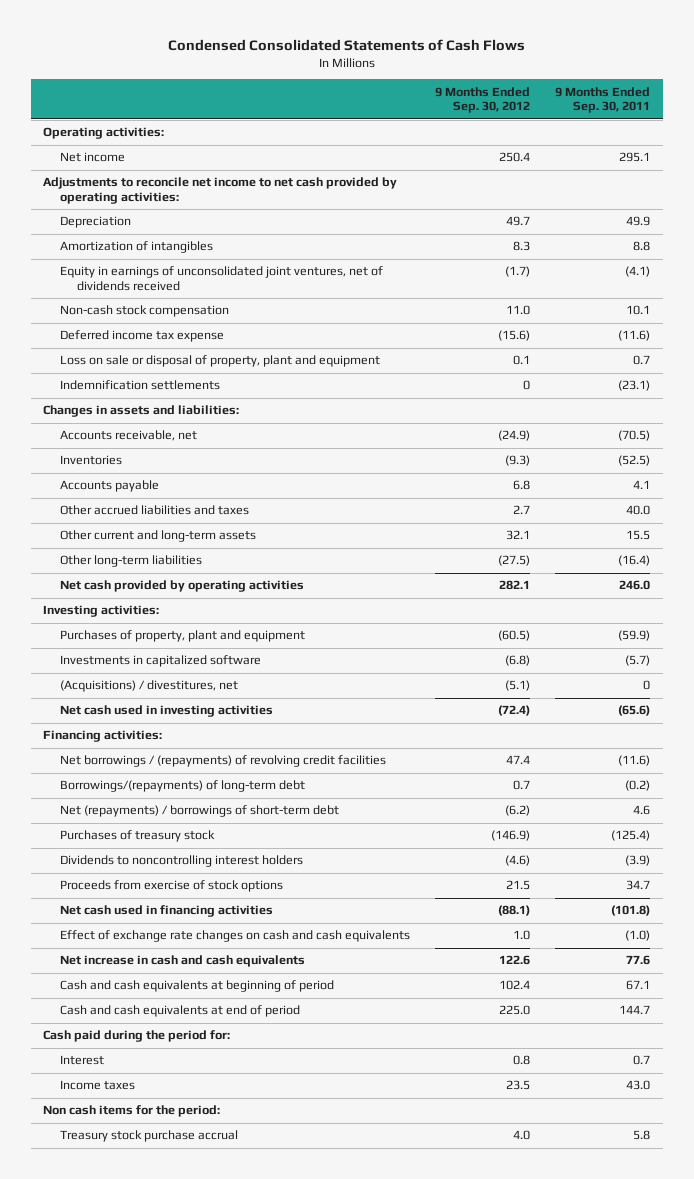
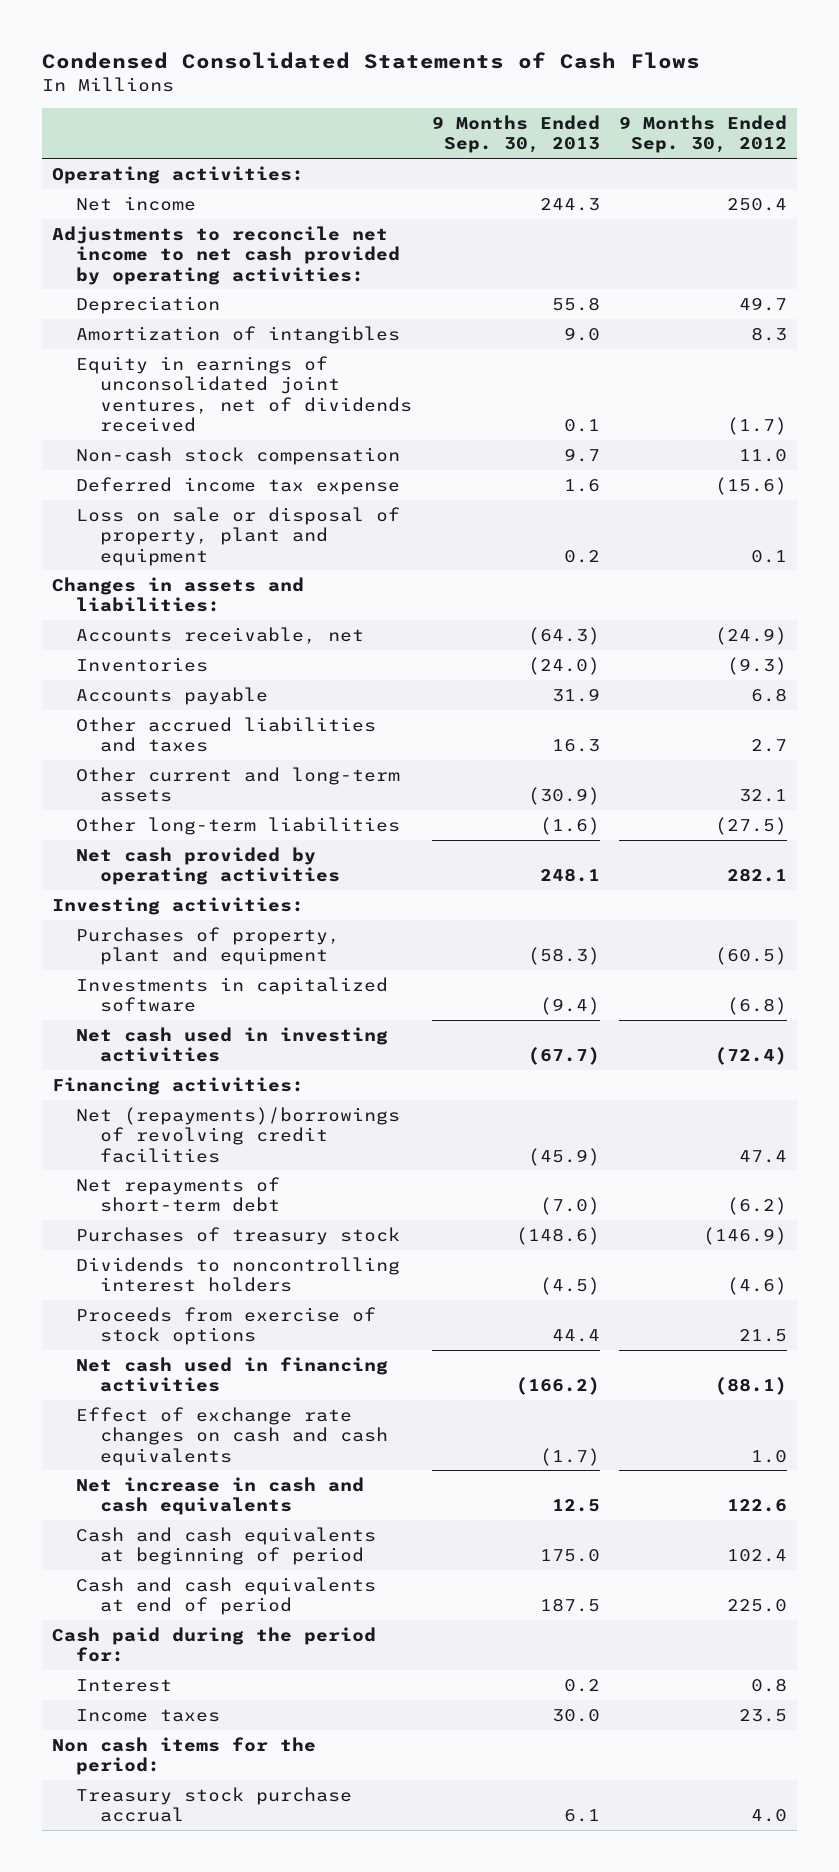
[555,86,651,114] 9 Months Ended Sep. 30, 2011 -> none
none -> [431,115,600,154] 9 Months Ended Sep. 30, 2013
[60,380,221,391] Indemnification settlements -> none
[60,680,239,693] (Acquisitions) / divestitures, net -> none
[60,780,306,793] Borrowings/(repayments) of long-term debt -> none
[60,755,387,768] Net borrowings / (repayments) of revolving credit facilities -> [75,1106,400,1163] Net (repayments)/borrowings of revolving credit facilities
[60,805,340,818] Net (repayments) / borrowings of short-term debt -> [75,1176,281,1213] Net repayments of short-term debt

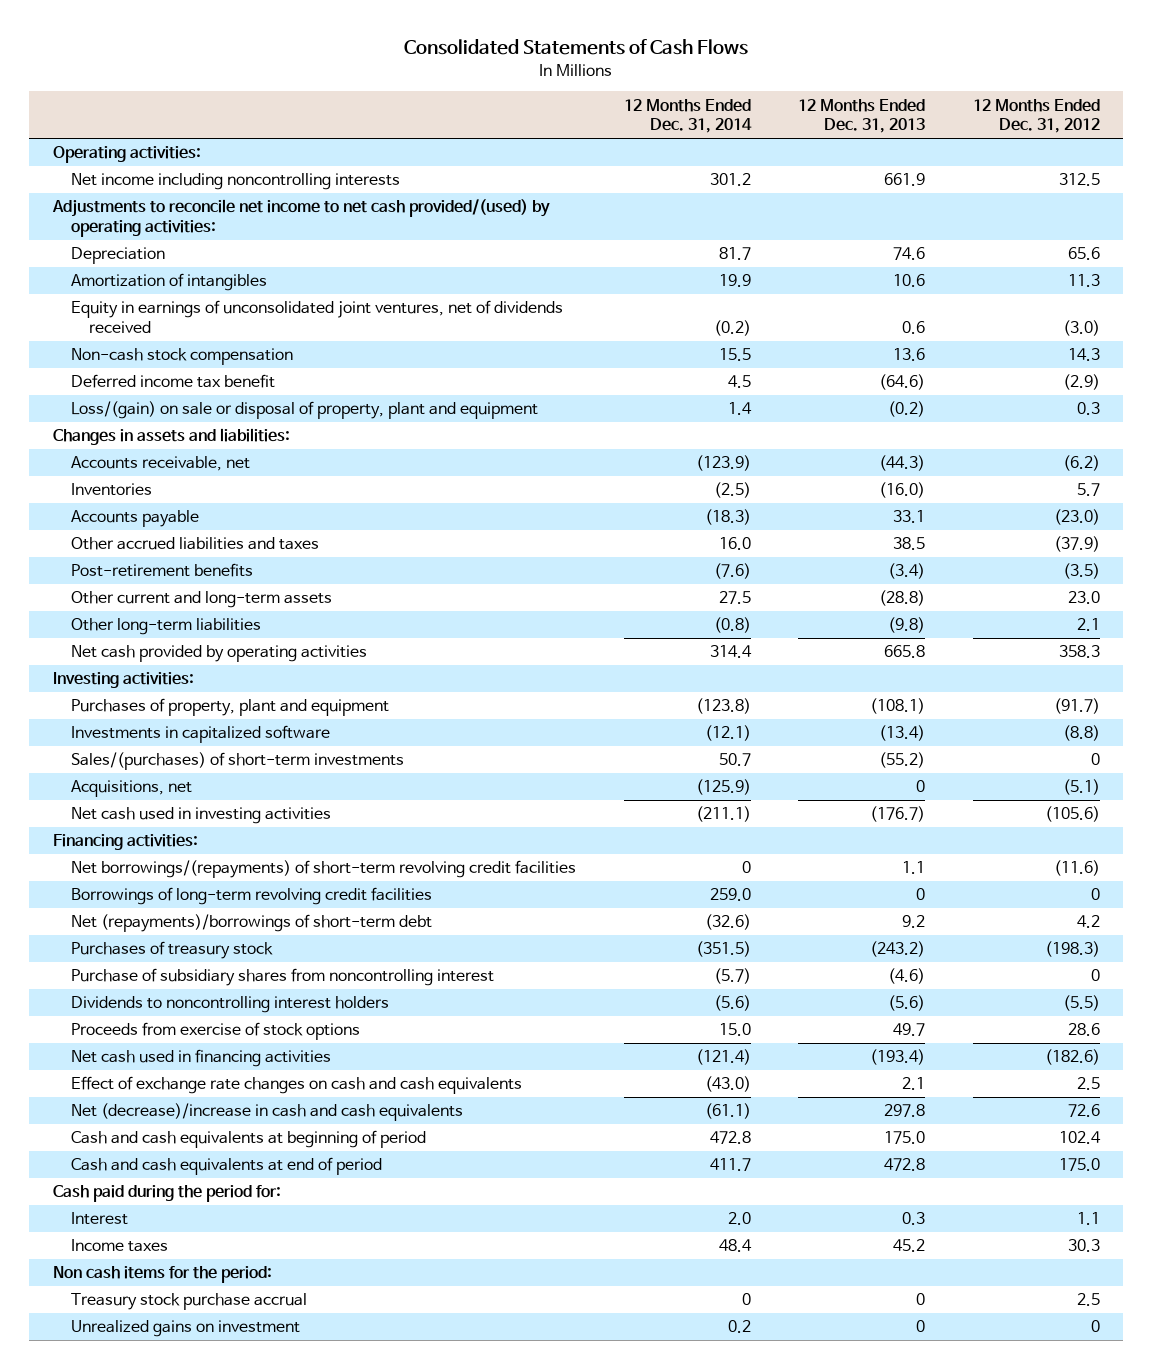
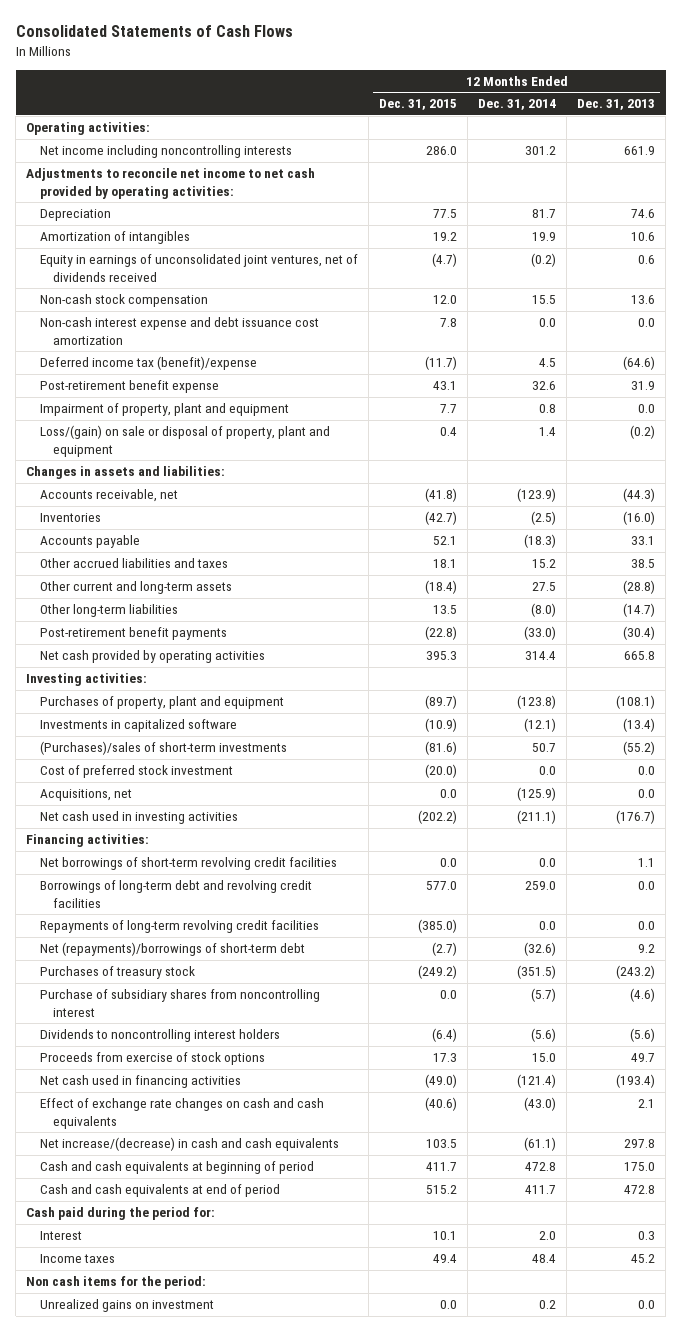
[972,98,1100,134] 12 Months Ended Dec. 31, 2012 -> none
none -> [378,99,457,111] Dec. 31, 2015
[52,199,551,237] Adjustments to reconcile net income to net cash provided/(used) by operating activities: -> [26,168,316,199] Adjustments to reconcile net income to net cash provided by operating activities:
none -> [39,317,319,345] Non-cash interest expense and debt issuance cost amortization
[71,374,276,389] Deferred income tax benefit -> [39,356,257,371] Deferred income tax (benefit)/expense
none -> [39,380,219,394] Post-retirement benefit expense
none -> [39,403,289,417] Impairment of property, plant and equipment
[71,563,254,578] Post-retirement benefits -> none
[718,537,751,551] 16.0 -> [531,559,556,569] 15.2
[713,617,751,634] (0.8) -> [530,603,556,618] (8.0)
[888,617,926,634] (9.8) -> [623,603,656,618] (14.7)
none -> [39,627,227,641] Post-retirement benefit payments
[71,752,405,771] Sales/(purchases) of short-term investments -> [39,741,287,756] (Purchases)/sales of short-term investments
none -> [39,765,233,779] Cost of preferred stock investment
[916,780,926,793] 0 -> [638,789,656,799] 0.0
[71,860,577,879] Net borrowings/(repayments) of short-term revolving credit facilities -> [39,857,337,871] Net borrowings of short-term revolving credit facilities
[741,861,751,874] 0 -> [538,858,556,868] 0.0
[71,887,433,906] Borrowings of long-term revolving credit facilities -> [39,880,312,908] Borrowings of long-term debt and revolving credit facilities
[916,888,926,901] 0 -> [638,881,656,891] 0.0
none -> [39,920,319,934] Repayments of long-term revolving credit facilities
[71,1103,464,1122] Net (decrease)/increase in cash and cash equivalents -> [39,1137,339,1152] Net increase/(decrease) in cash and cash equivalents
[71,1293,308,1311] Treasury stock purchase accrual -> none
[916,1320,926,1333] 0 -> [638,1300,656,1310] 0.0

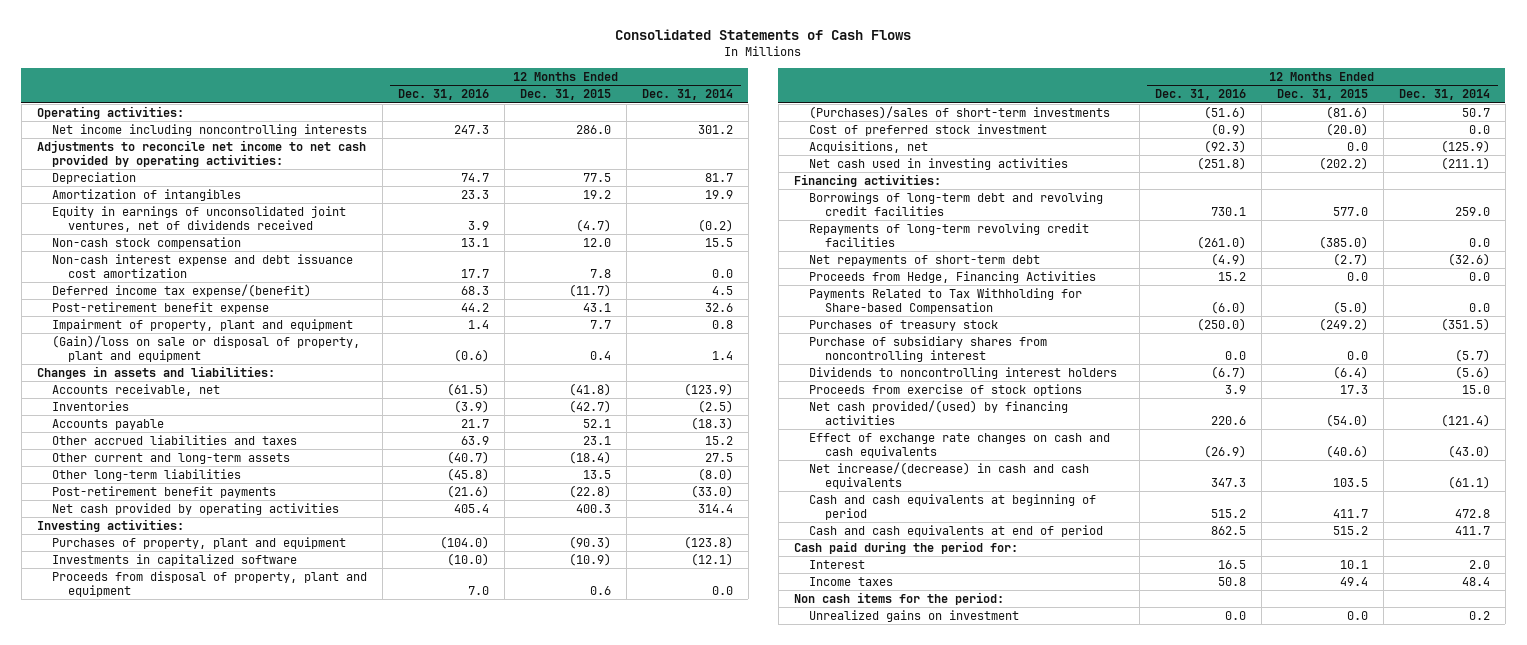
[577,99,656,111] Dec. 31, 2013 -> none
none -> [398,89,490,101] Dec. 31, 2016
[39,356,257,371] Deferred income tax (benefit)/expense -> [52,284,312,298] Deferred income tax expense/(benefit)
[39,425,330,457] Loss/(gain) on sale or disposal of property, plant and equipment -> [52,335,361,362] (Gain)/loss on sale or disposal of property, plant and equipment
[432,559,457,569] 18.1 -> [583,436,612,446] 23.1
[425,651,457,661] 395.3 -> [576,504,612,514] 400.3
[424,695,457,710] (89.7) -> [569,536,612,550] (90.3)
none -> [52,571,368,597] Proceeds from disposal of property, plant and equipment
[39,857,337,871] Net borrowings of short-term revolving credit facilities -> none
[39,942,305,957] Net (repayments)/borrowings of short-term debt -> [809,255,1041,267] Net repayments of short-term debt
none -> [809,271,1097,284] Proceeds from Hedge, Financing Activities
none -> [809,288,1083,314] Payments Related to Tax Withholding for Share-based Compensation
[39,1075,241,1089] Net cash used in financing activities -> [809,400,1069,425] Net cash provided/(used) by financing activities
[424,1074,457,1089] (49.0) -> [1325,413,1368,427] (54.0)

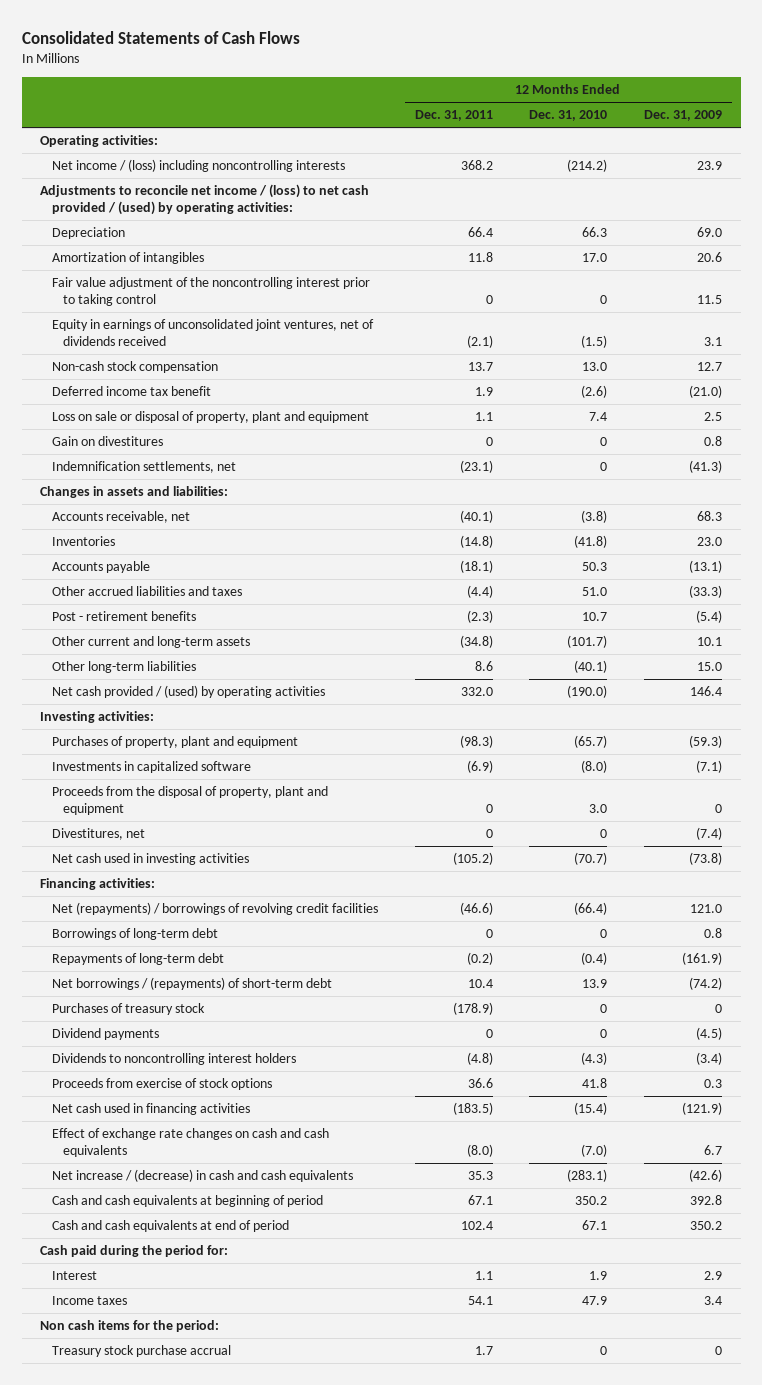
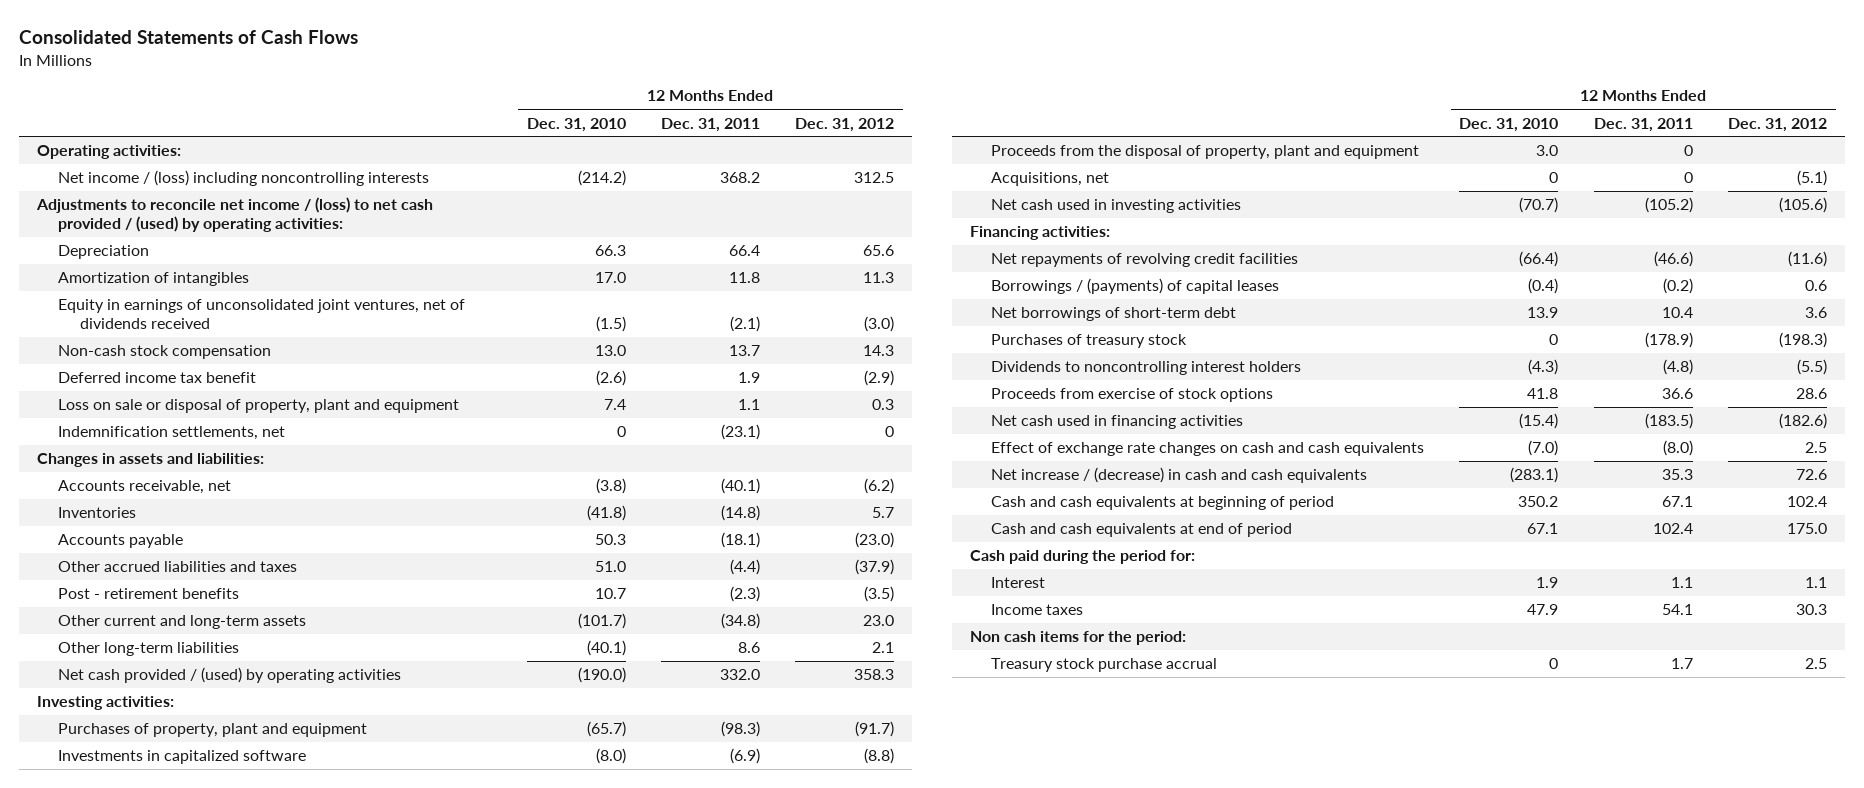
[644,110,723,122] Dec. 31, 2009 -> none
none -> [795,117,895,132] Dec. 31, 2012
[51,277,370,306] Fair value adjustment of the noncontrolling interest prior to taking control -> none
[51,436,163,447] Gain on divestitures -> none
[51,828,145,841] Divestitures, net -> [991,172,1110,187] Acquisitions, net
[51,928,218,941] Borrowings of long-term debt -> none
[51,902,378,916] Net (repayments) / borrowings of revolving credit facilities -> [991,253,1299,268] Net repayments of revolving credit facilities
[51,953,224,966] Repayments of long-term debt -> [991,278,1280,295] Borrowings / (payments) of capital leases
[51,977,332,991] Net borrowings / (repayments) of short-term debt -> [991,307,1237,322] Net borrowings of short-term debt
[51,1028,159,1041] Dividend payments -> none

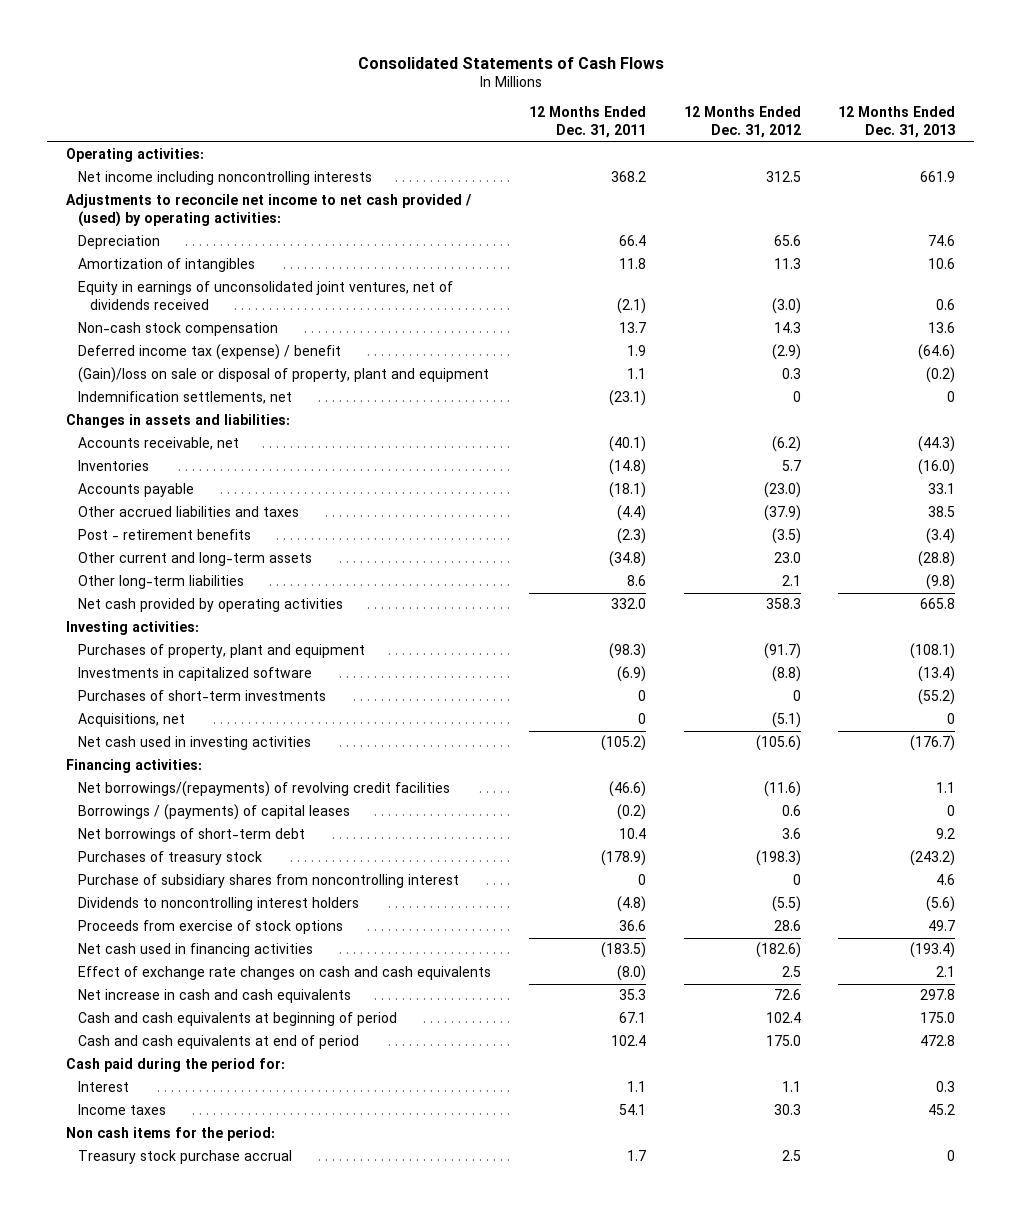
[526,117,626,132] Dec. 31, 2010 -> none
none -> [838,106,956,139] 12 Months Ended Dec. 31, 2013
[58,170,430,187] Net income / (loss) including noncontrolling interests -> [78,171,373,186] Net income including noncontrolling interests
[35,197,433,233] Adjustments to reconcile net income / (loss) to net cash provided / (used) by operating activities: -> [65,194,472,228] Adjustments to reconcile net income to net cash provided / (used) by operating activities:
[58,372,257,384] Deferred income tax benefit -> [78,344,342,361] Deferred income tax (expense) / benefit
[58,399,460,414] Loss on sale or disposal of property, plant and equipment -> [78,367,490,384] (Gain)/loss on sale or disposal of property, plant and equipment
[58,667,402,684] Net cash provided / (used) by operating activities -> [78,598,344,613] Net cash provided by operating activities
[991,145,1420,160] Proceeds from the disposal of property, plant and equipment -> none
none -> [78,690,327,702] Purchases of short-term investments
[991,253,1299,268] Net repayments of revolving credit facilities -> [78,781,451,798] Net borrowings/(repayments) of revolving credit facilities
none -> [78,874,460,889] Purchase of subsidiary shares from noncontrolling interest
[991,467,1368,484] Net increase / (decrease) in cash and cash equivalents -> [78,989,352,1004] Net increase in cash and cash equivalents

